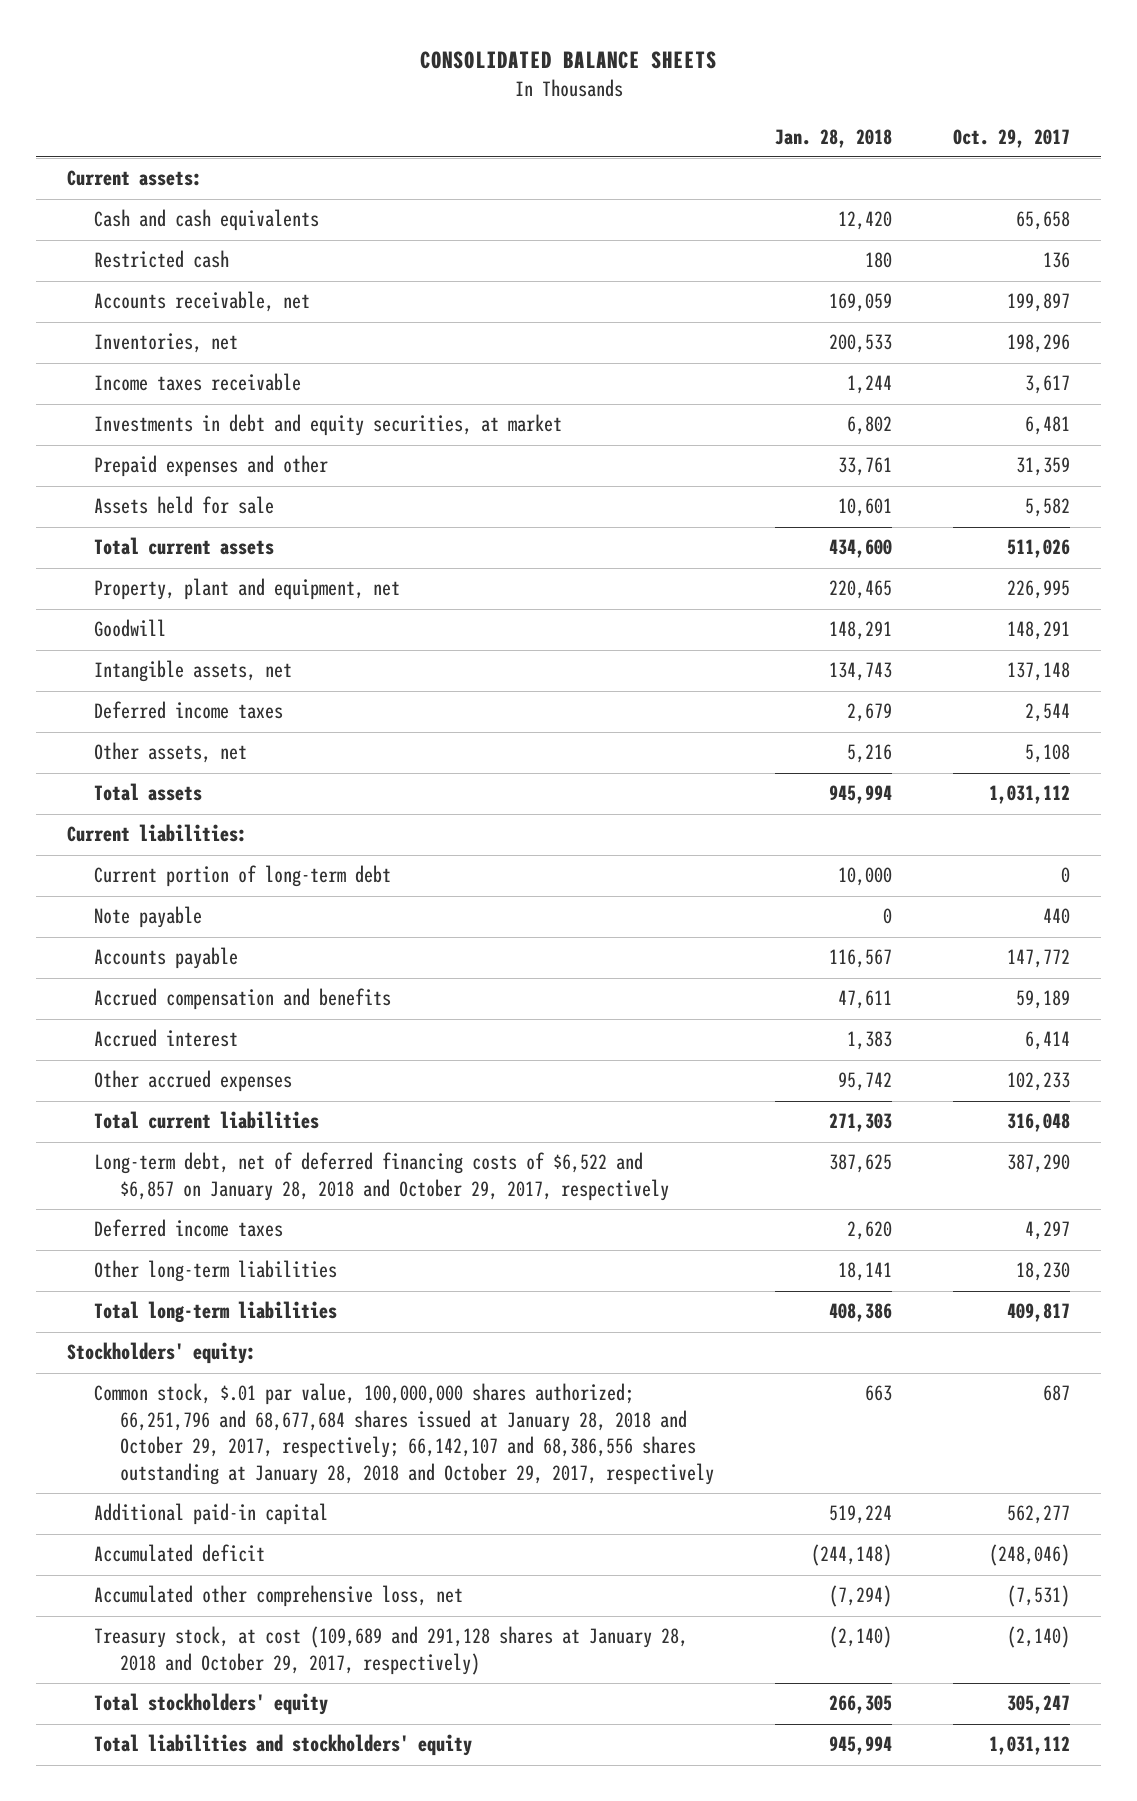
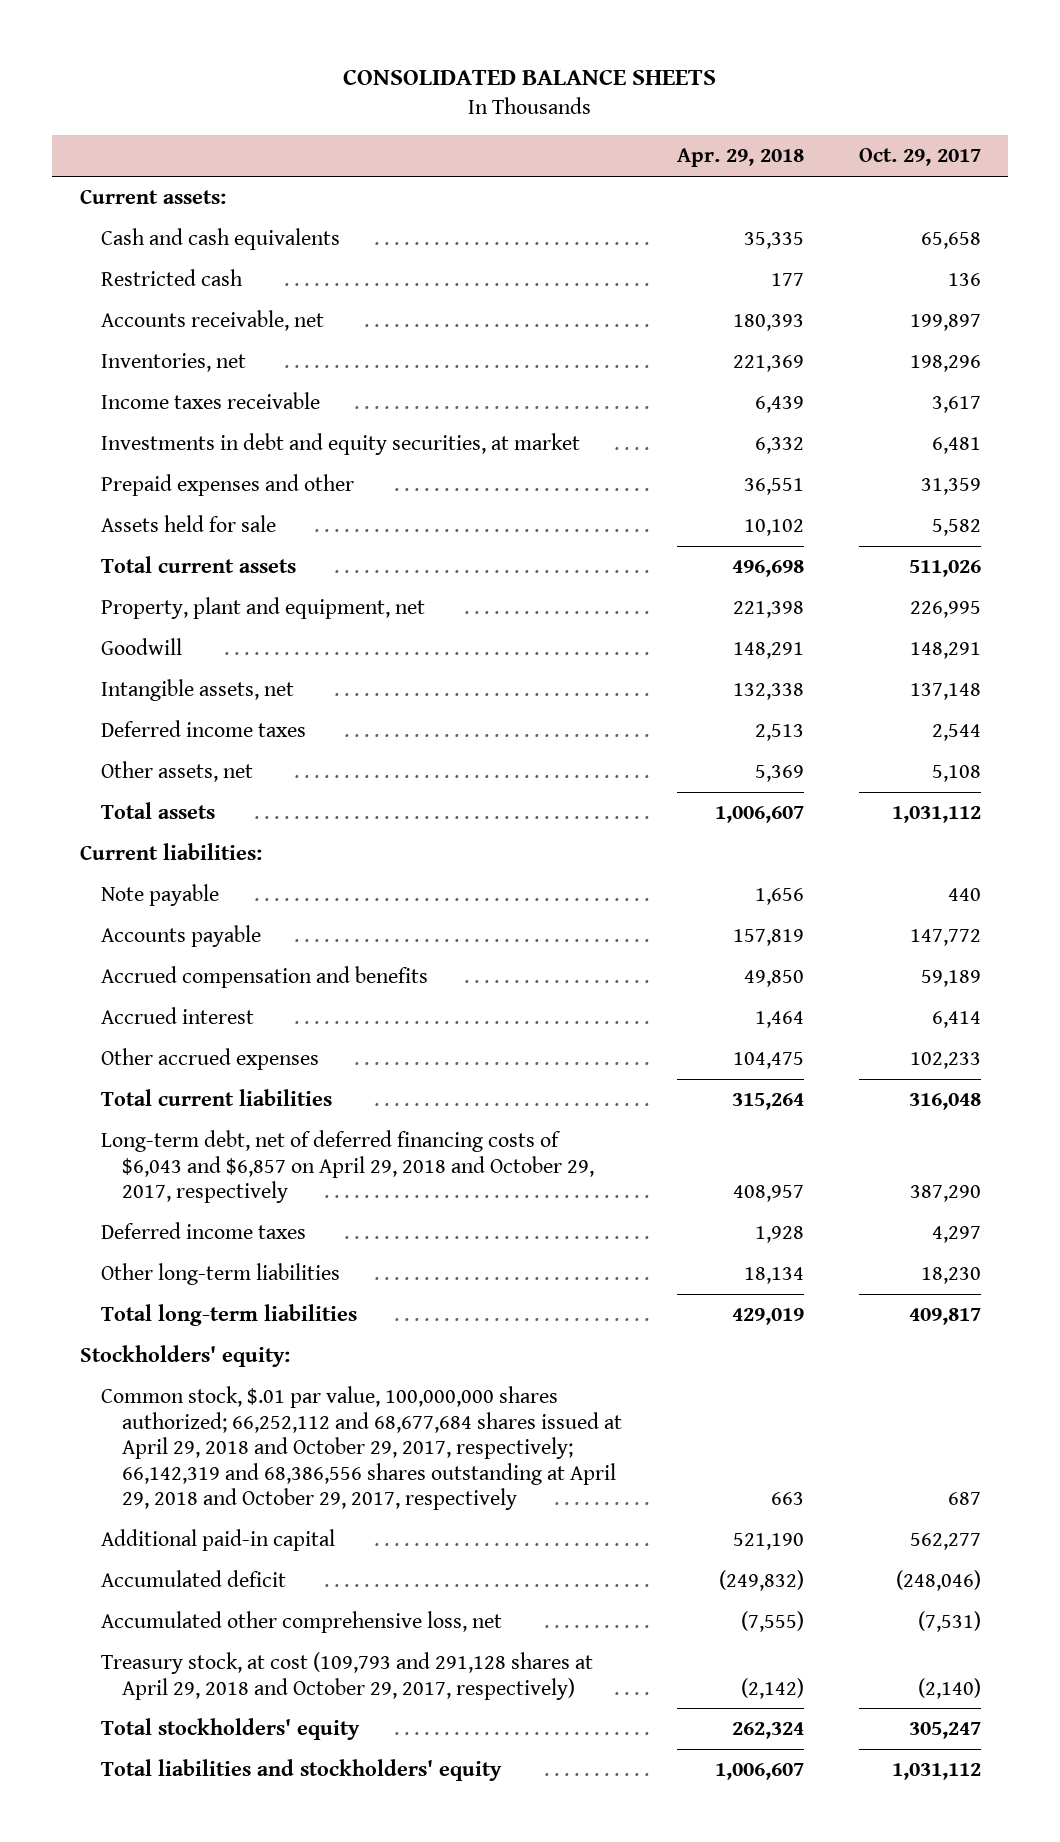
[775,128,893,148] Jan. 28, 2018 -> none
none -> [676,148,804,168] Apr. 29, 2018
[93,865,391,888] Current portion of long-term debt -> none
[93,1152,670,1201] Long-term debt, net of deferred financing costs of $6,522 and $6,857 on January 28, 2018 and October 29, 2017, respectively -> [100,1130,594,1204] Long-term debt, net of deferred financing costs of $6,043 and $6,857 on April 29, 2018 and October 29, 2017, respectively
[93,1383,715,1485] Common stock, $.01 par value, 100,000,000 shares authorized; 66,251,796 and 68,677,684 shares issued at January 28, 2018 and October 29, 2017, respectively; 66,142,107 and 68,386,556 shares outstanding at January 28, 2018 and October 29, 2017, respectively -> [100,1386,622,1511] Common stock, $.01 par value, 100,000,000 shares authorized; 66,252,112 and 68,677,684 shares issued at April 29, 2018 and October 29, 2017, respectively; 66,142,319 and 68,386,556 shares outstanding at April 29, 2018 and October 29, 2017, respectively
[93,1626,688,1675] Treasury stock, at cost (109,689 and 291,128 shares at January 28, 2018 and October 29, 2017, respectively) -> [100,1652,593,1700] Treasury stock, at cost (109,793 and 291,128 shares at April 29, 2018 and October 29, 2017, respectively)

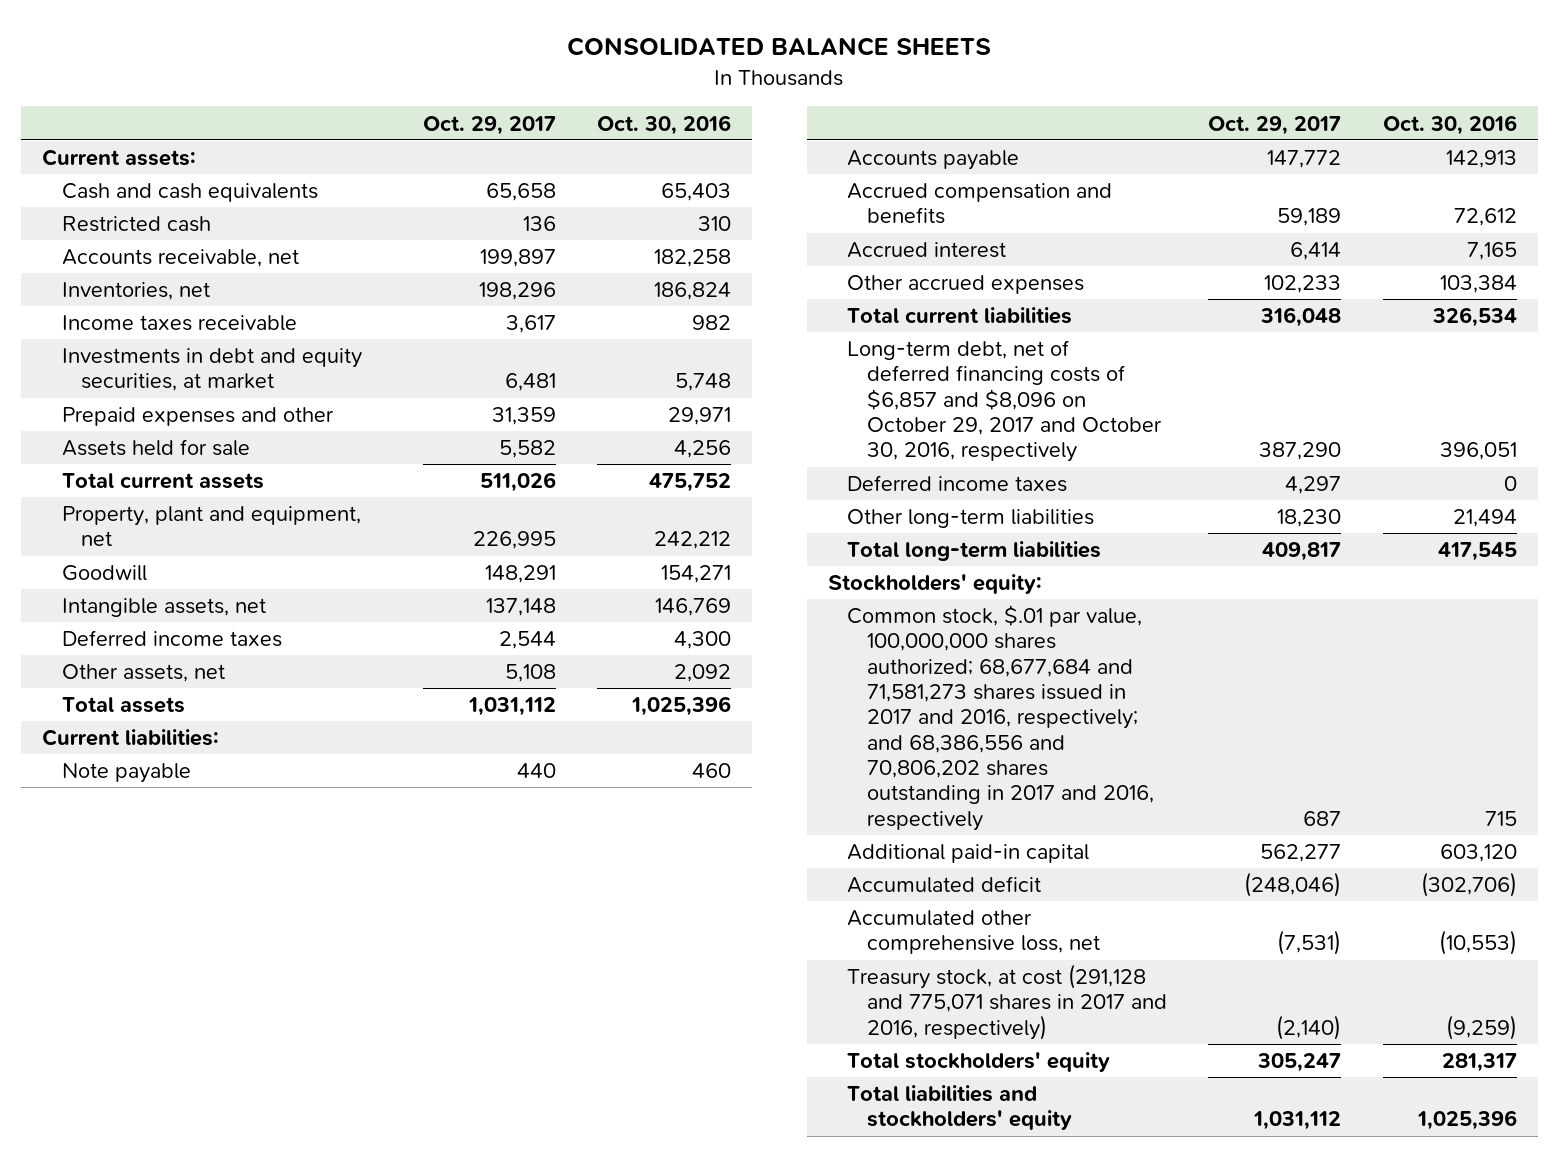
[676,148,804,168] Apr. 29, 2018 -> none
none -> [597,114,732,135] Oct. 30, 2016
[100,1130,594,1204] Long-term debt, net of deferred financing costs of $6,043 and $6,857 on April 29, 2018 and October 29, 2017, respectively -> [847,340,1162,463] Long-term debt, net of deferred financing costs of $6,857 and $8,096 on October 29, 2017 and October 30, 2016, respectively
[100,1386,622,1511] Common stock, $.01 par value, 100,000,000 shares authorized; 66,252,112 and 68,677,684 shares issued at April 29, 2018 and October 29, 2017, respectively; 66,142,319 and 68,386,556 shares outstanding at April 29, 2018 and October 29, 2017, respectively -> [847,605,1154,831] Common stock, $.01 par value, 100,000,000 shares authorized; 68,677,684 and 71,581,273 shares issued in 2017 and 2016, respectively; and 68,386,556 and 70,806,202 shares outstanding in 2017 and 2016, respectively
[100,1652,593,1700] Treasury stock, at cost (109,793 and 291,128 shares at April 29, 2018 and October 29, 2017, respectively) -> [847,964,1167,1040] Treasury stock, at cost (291,128 and 775,071 shares in 2017 and 2016, respectively)

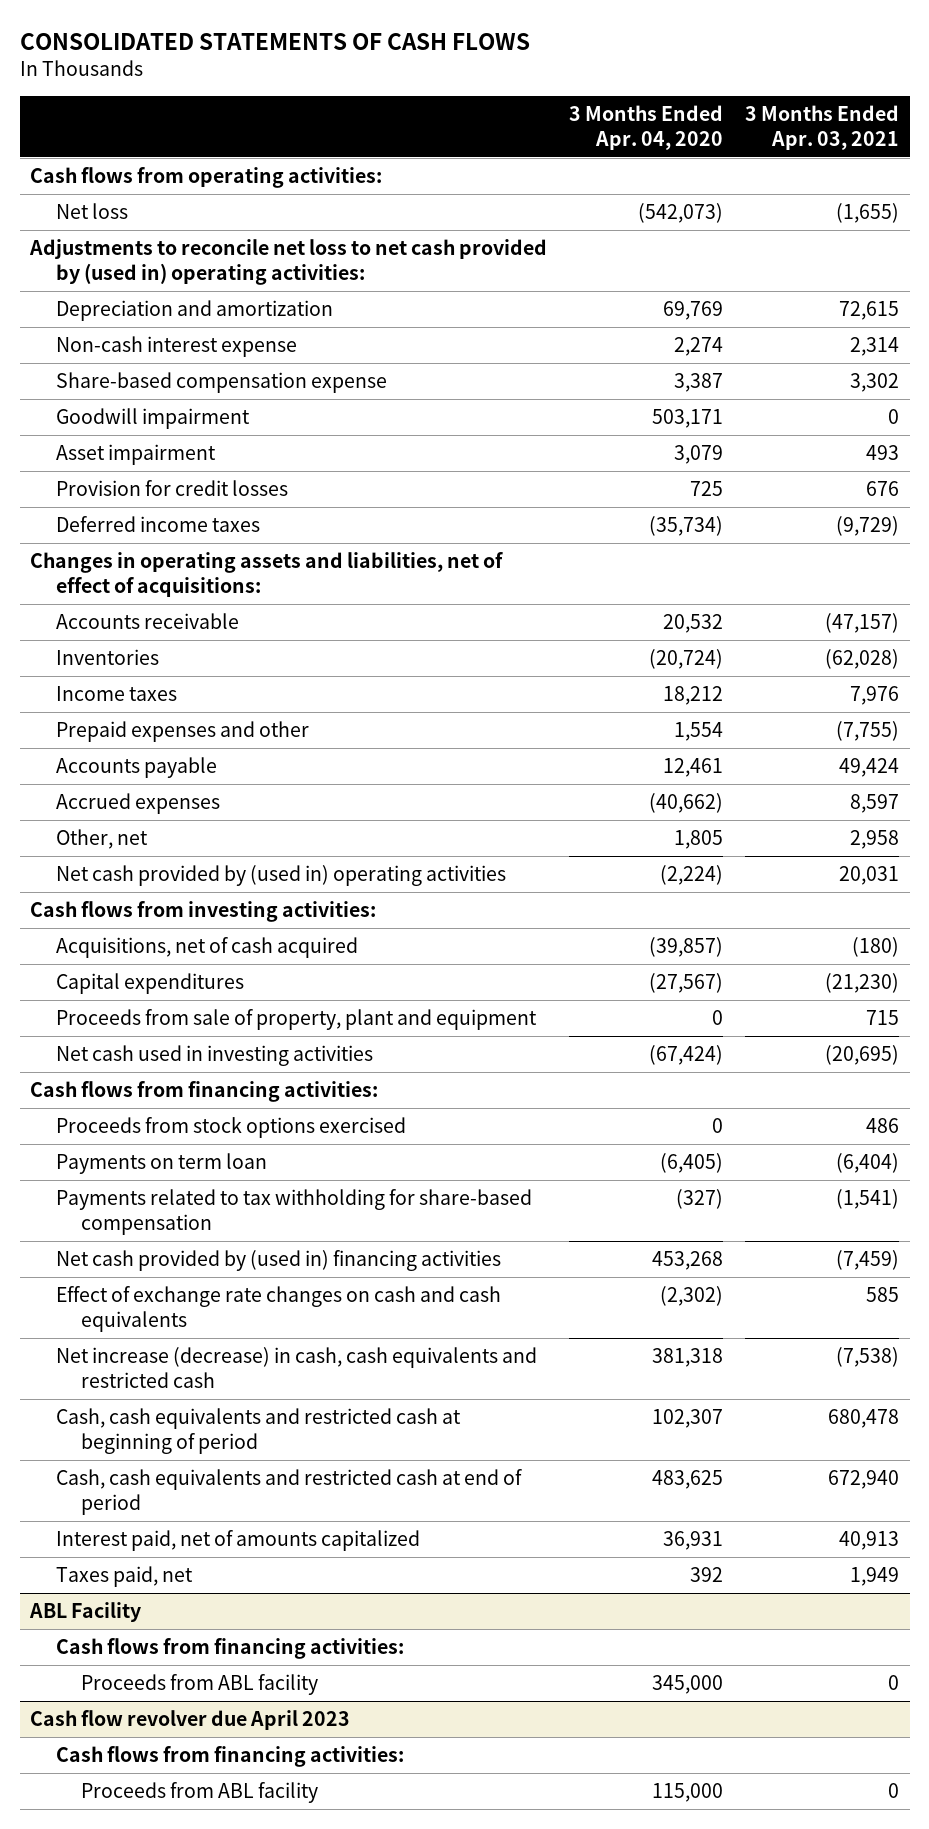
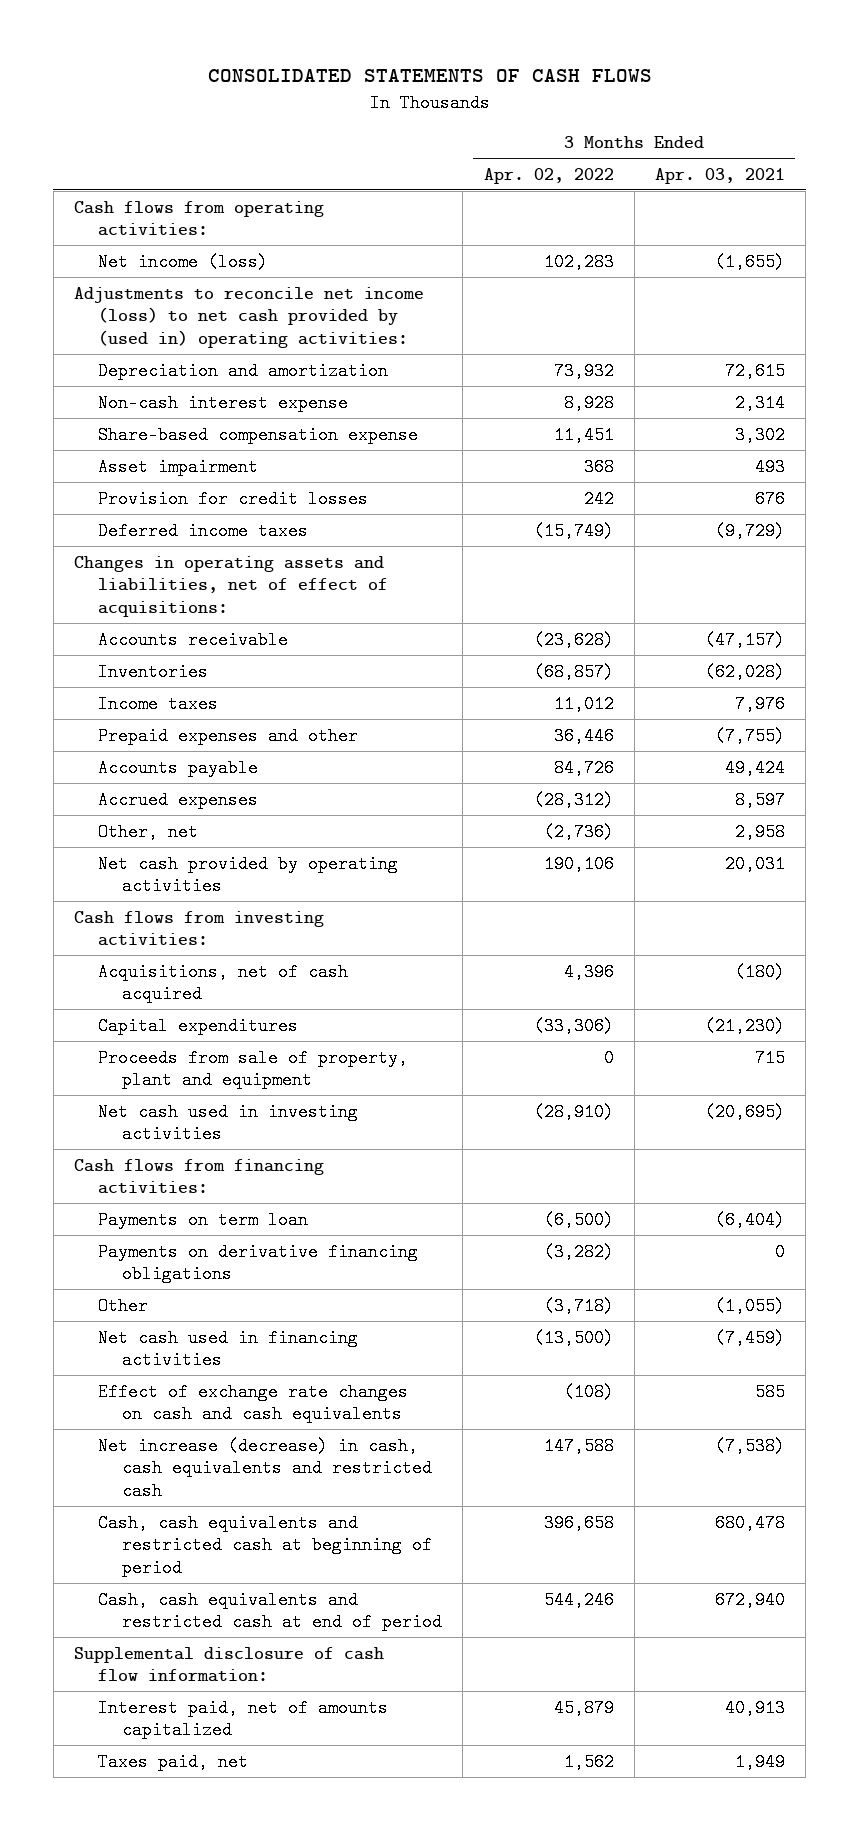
[569,105,724,150] 3 Months Ended Apr. 04, 2020 -> none
none -> [483,167,614,184] Apr. 02, 2022
[55,203,128,220] Net loss -> [98,252,269,271] Net income (loss)
[29,239,548,285] Adjustments to reconcile net loss to net cash provided by (used in) operating activities: -> [73,286,424,348] Adjustments to reconcile net income (loss) to net cash provided by (used in) operating activities:
[55,408,250,430] Goodwill impairment -> none
[55,865,506,887] Net cash provided by (used in) operating activities -> [98,854,399,896] Net cash provided by operating activities
[55,1117,406,1139] Proceeds from stock options exercised -> none
[55,1189,532,1235] Payments related to tax withholding for share-based compensation -> none
none -> [98,1242,419,1284] Payments on derivative financing obligations
none -> [98,1296,149,1315] Other
[55,1250,501,1272] Net cash provided by (used in) financing activities -> [98,1328,359,1370] Net cash used in financing activities
none -> [73,1646,384,1683] Supplemental disclosure of cash flow information:
[29,1602,142,1623] ABL Facility -> none
[55,1638,404,1660] Cash flows from financing activities: -> none
[80,1674,318,1696] Proceeds from ABL facility -> none
[30,1710,351,1731] Cash flow revolver due April 2023 -> none
[55,1746,404,1768] Cash flows from financing activities: -> none
[80,1782,318,1804] Proceeds from ABL facility -> none

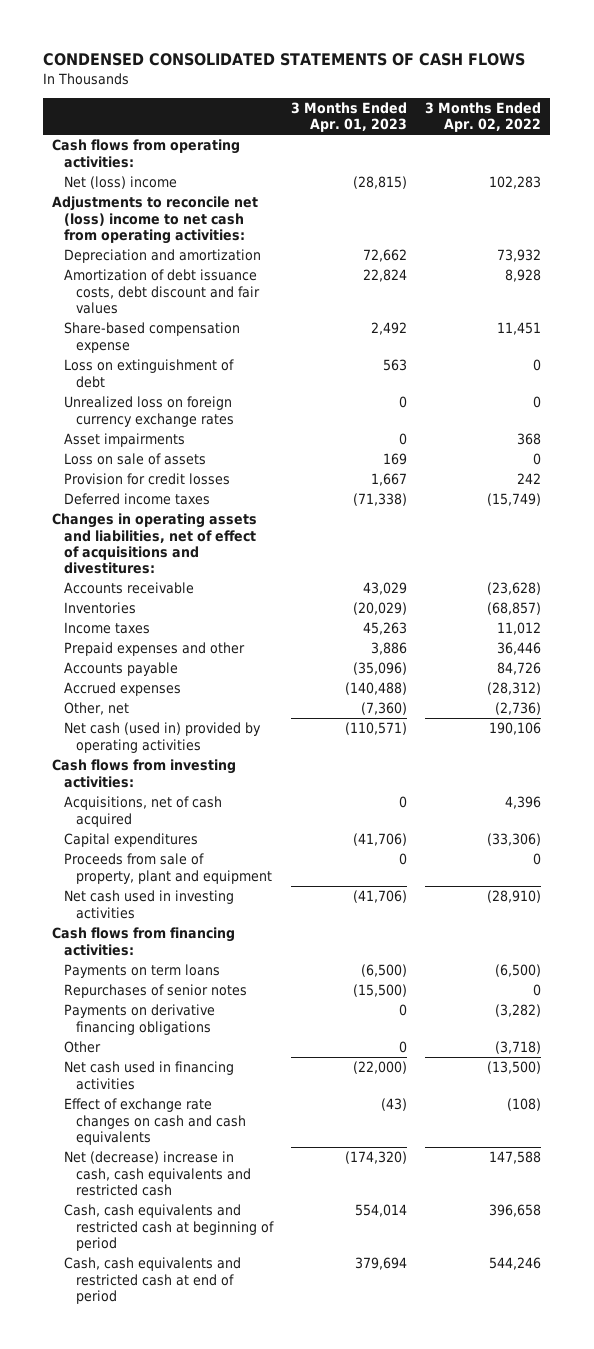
[207,69,652,83] CONSOLIDATED STATEMENTS OF CASH FLOWS -> [43,52,526,66] CONDENSED CONSOLIDATED STATEMENTS OF CASH FLOWS
[655,167,786,184] Apr. 03, 2021 -> none
none -> [290,101,407,133] 3 Months Ended Apr. 01, 2023
[98,252,269,271] Net income (loss) -> [64,176,178,190] Net (loss) income
[73,286,424,348] Adjustments to reconcile net income (loss) to net cash provided by (used in) operating activities: -> [52,196,259,244] Adjustments to reconcile net (loss) income to net cash from operating activities:
[98,393,349,412] Non-cash interest expense -> [64,269,260,314] Amortization of debt issuance costs, debt discount and fair values
none -> [64,359,235,388] Loss on extinguishment of debt
none -> [64,396,234,427] Unrealized loss on foreign currency exchange rates
[98,457,259,476] Asset impairment -> [64,433,186,448] Asset impairments
none -> [64,453,207,466] Loss on sale of assets
[73,555,389,617] Changes in operating assets and liabilities, net of effect of acquisitions: -> [52,513,258,575] Changes in operating assets and liabilities, net of effect of acquisitions and divestitures:
[98,854,399,896] Net cash provided by operating activities -> [64,722,262,753] Net cash (used in) provided by operating activities
[98,1210,309,1229] Payments on term loan -> [64,964,221,979] Payments on term loans
none -> [64,984,248,999] Repurchases of senior notes
[98,1436,433,1500] Net increase (decrease) in cash, cash equivalents and restricted cash -> [64,1151,251,1196] Net (decrease) increase in cash, cash equivalents and restricted cash
[73,1646,384,1683] Supplemental disclosure of cash flow information: -> none
[98,1698,389,1740] Interest paid, net of amounts capitalized -> none
[98,1752,249,1771] Taxes paid, net -> none

